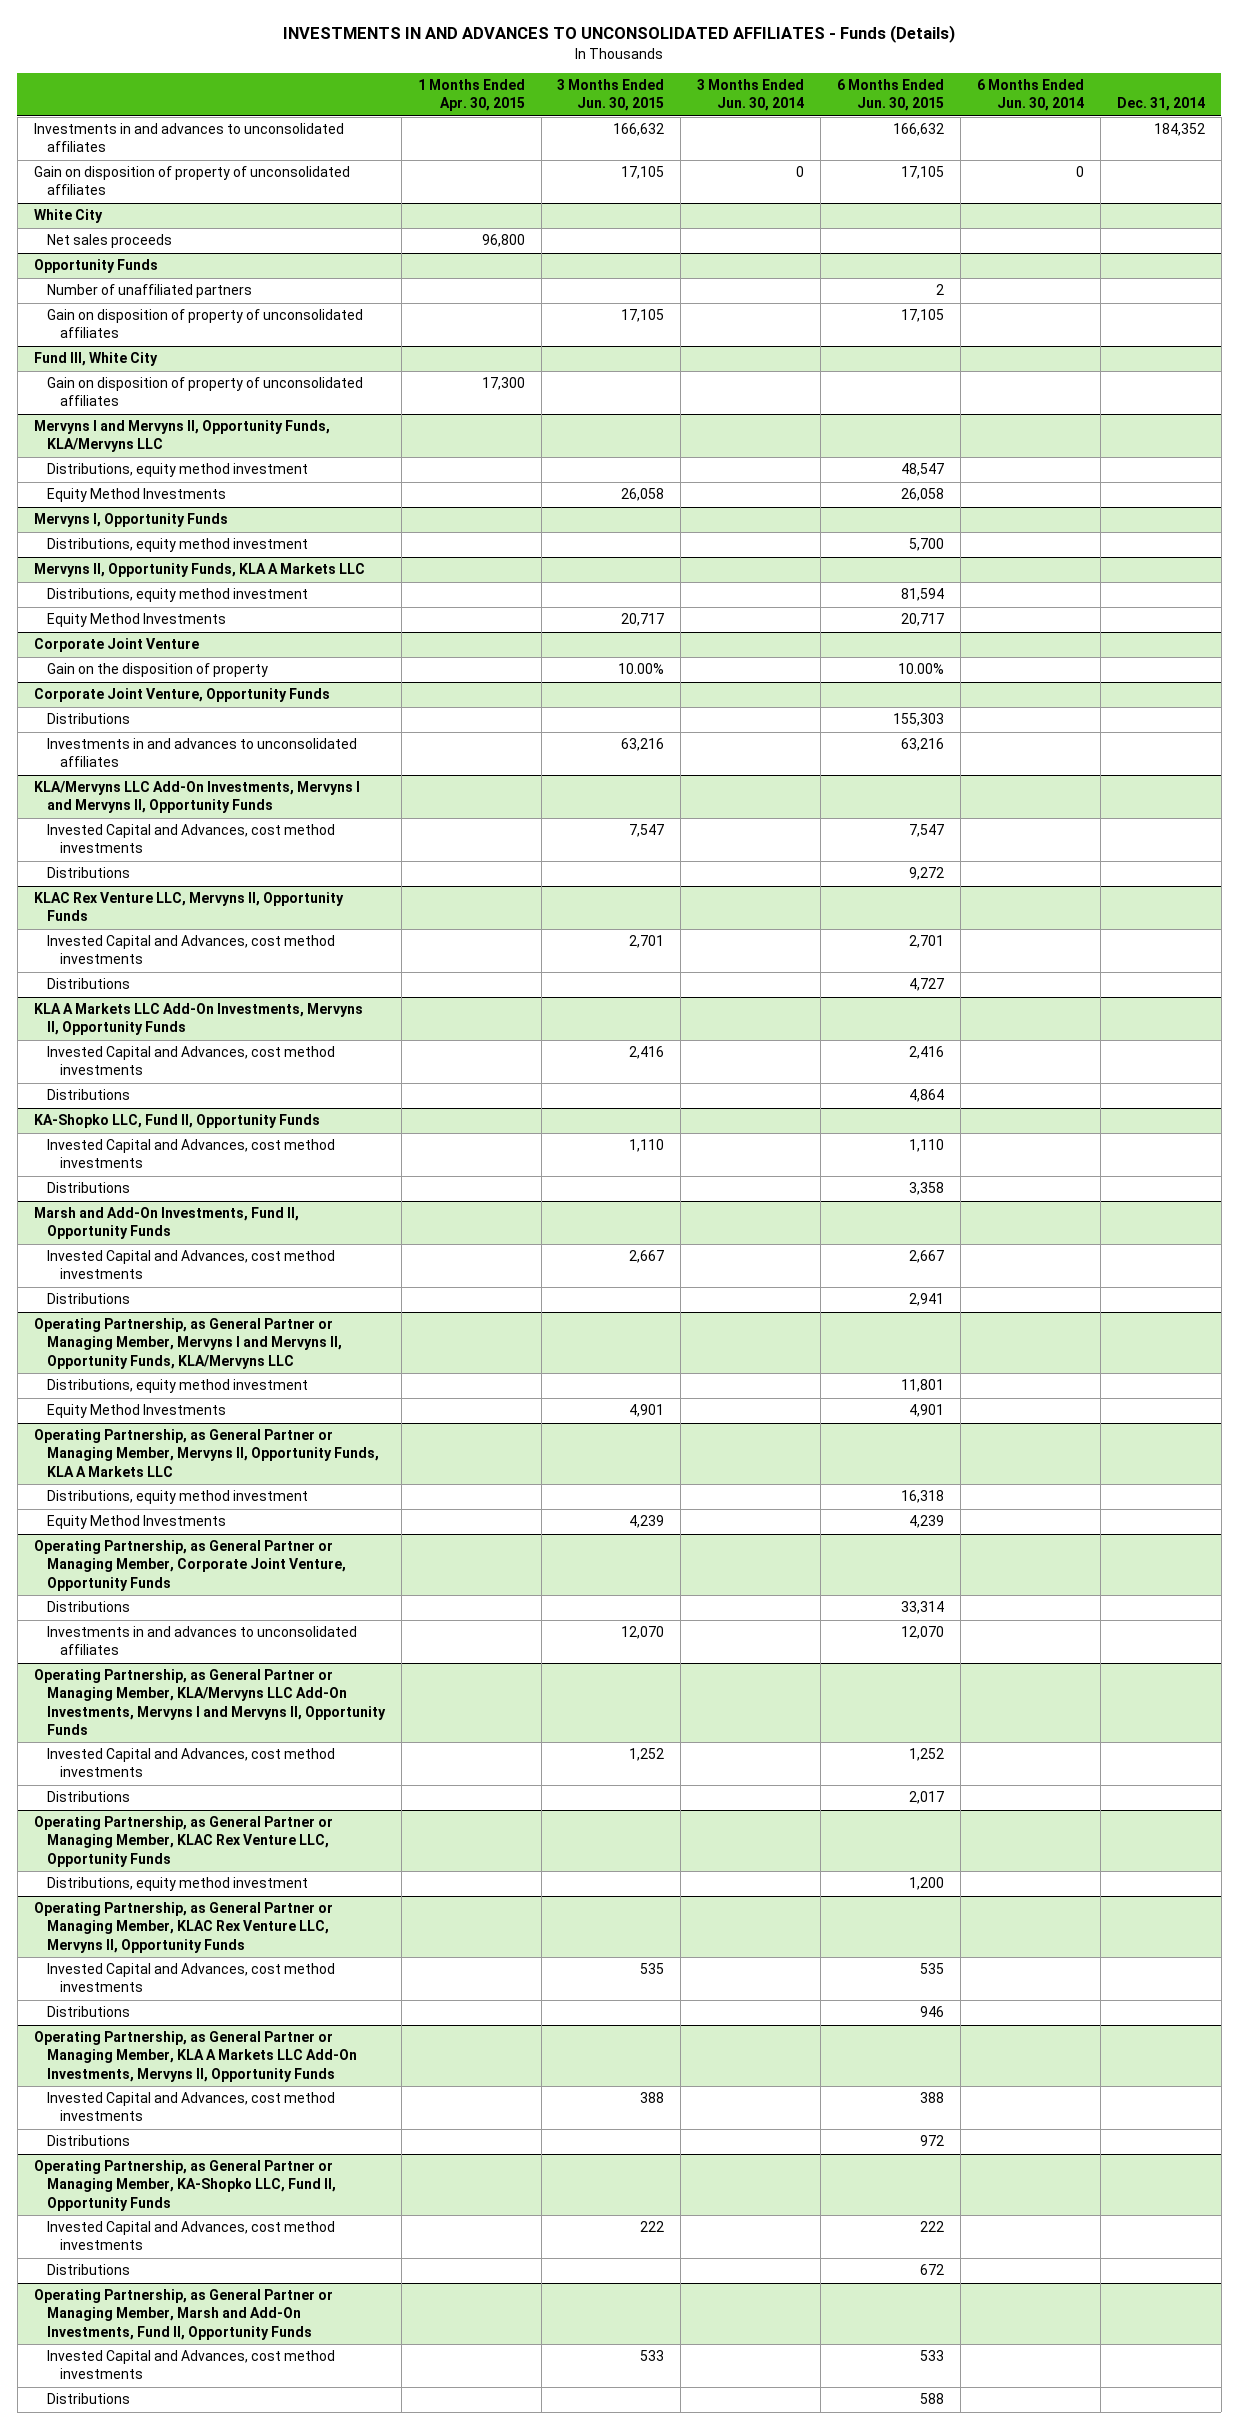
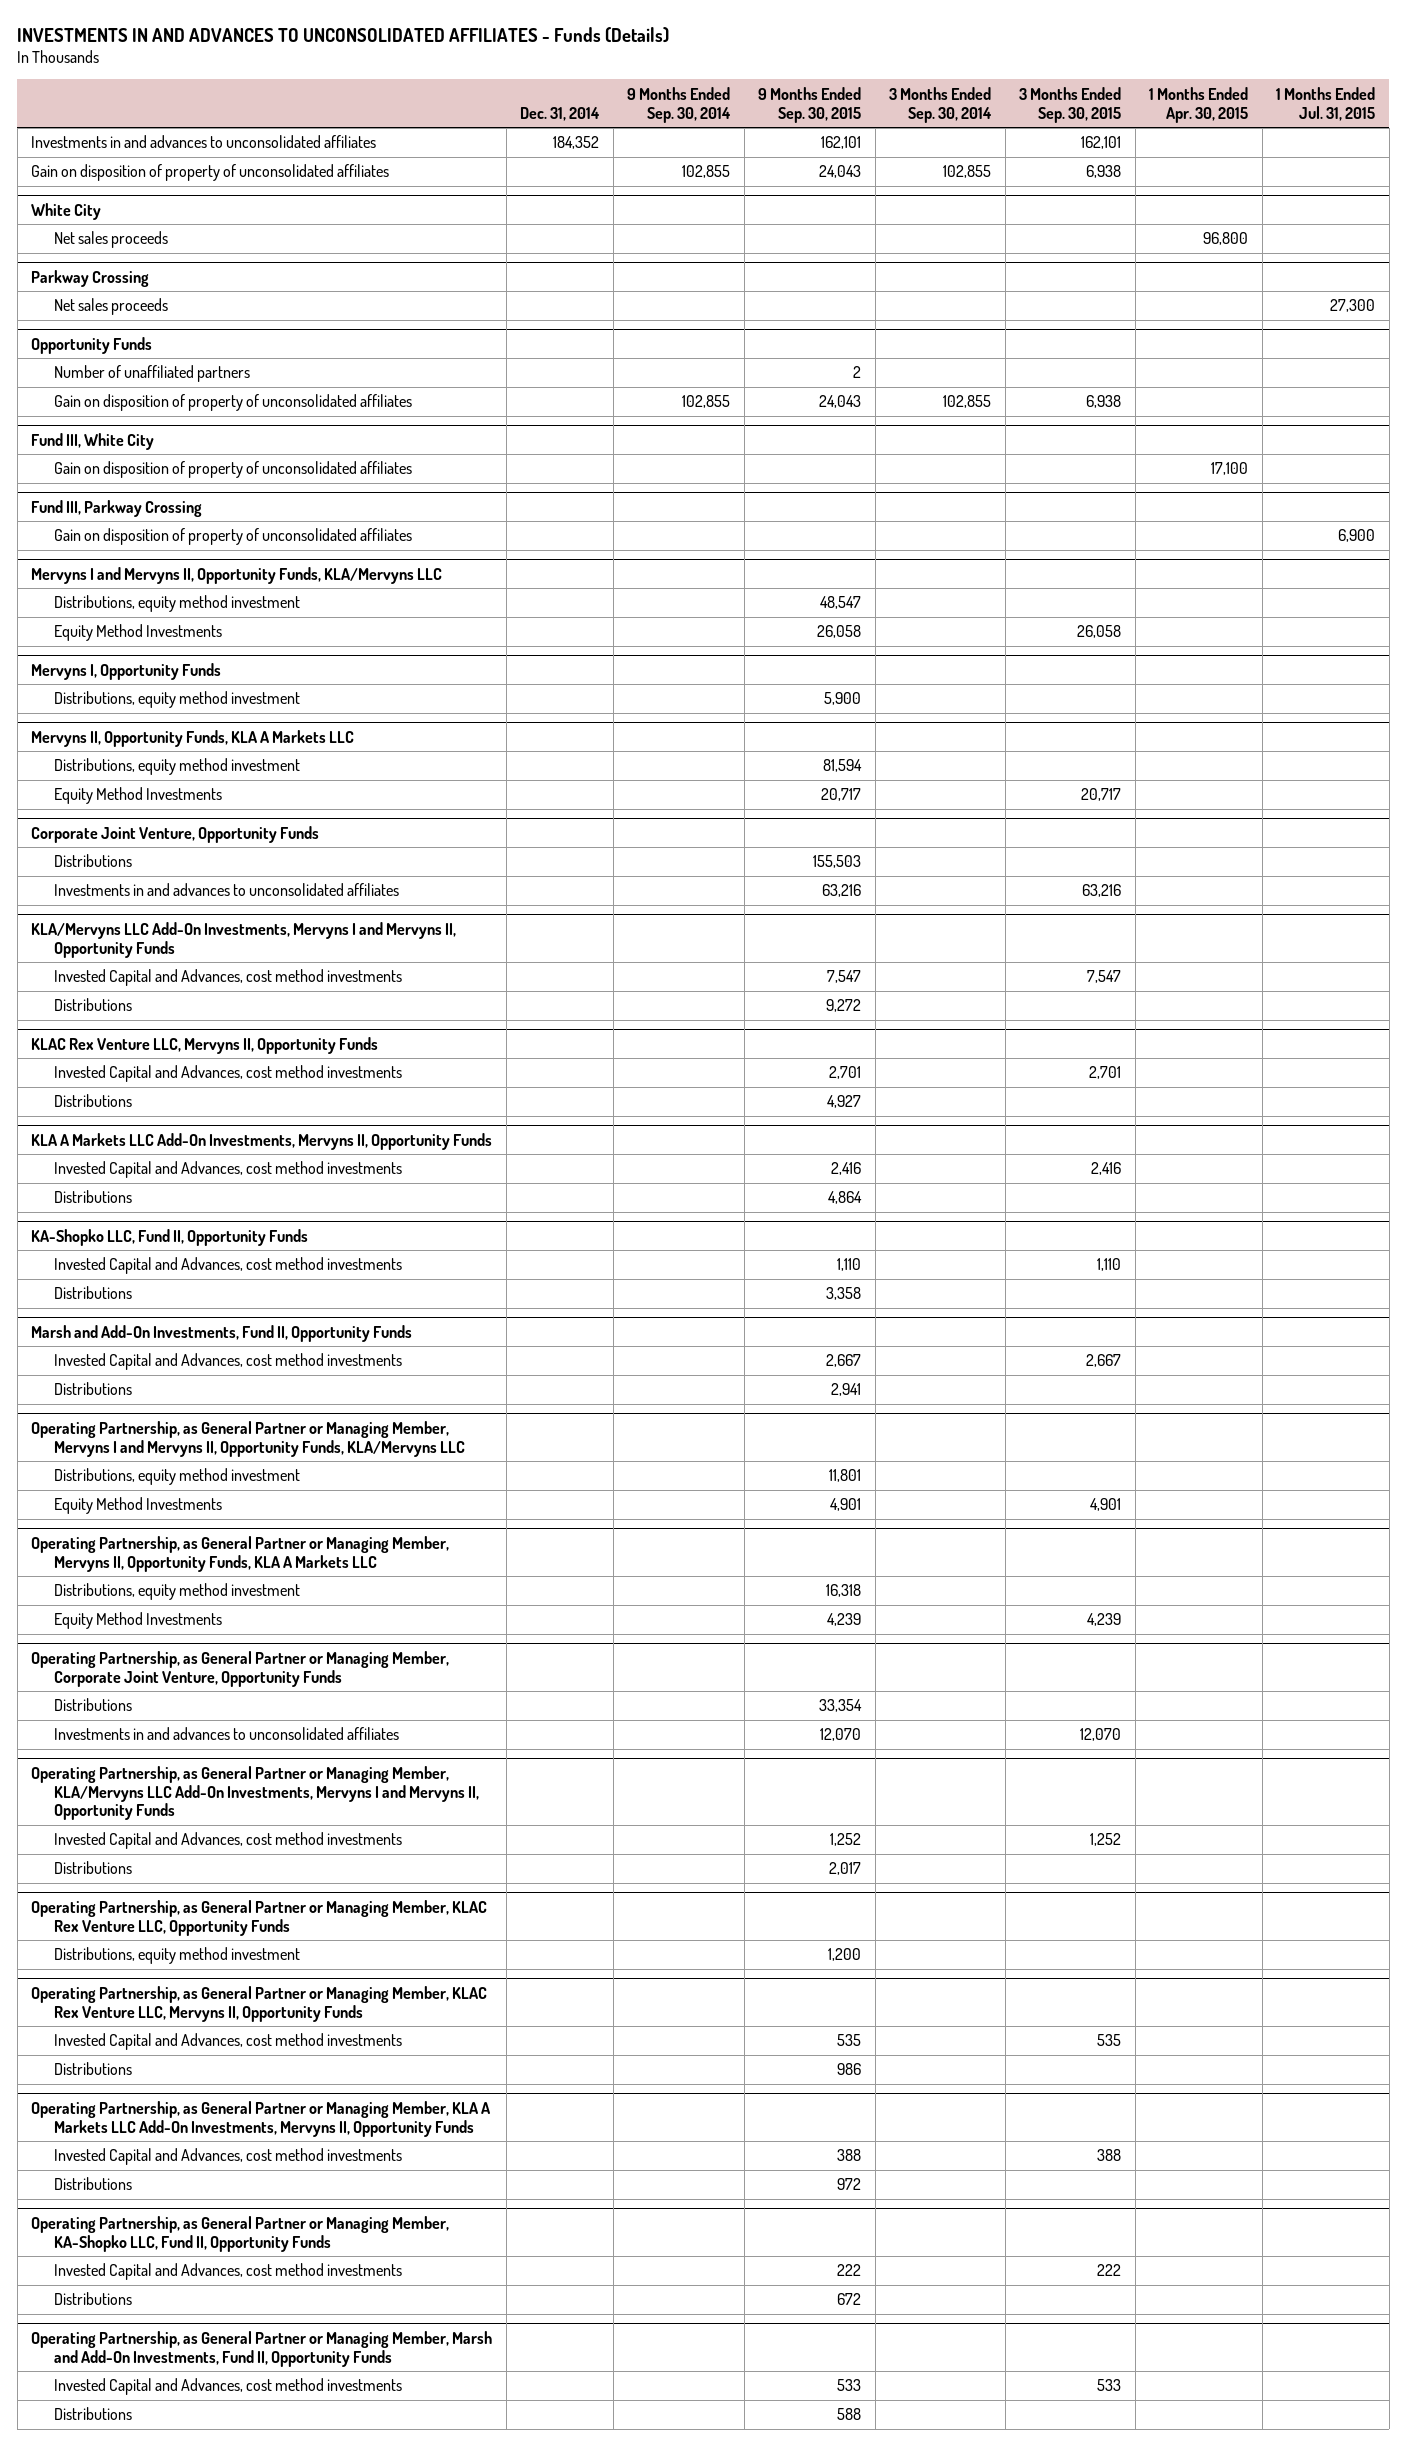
[557,79,665,112] 3 Months Ended Jun. 30, 2015 -> none
[697,79,805,112] 3 Months Ended Jun. 30, 2014 -> none
[837,79,945,112] 6 Months Ended Jun. 30, 2015 -> none
[976,79,1084,112] 6 Months Ended Jun. 30, 2014 -> none
none -> [627,86,732,123] 9 Months Ended Sep. 30, 2014
none -> [758,86,862,123] 9 Months Ended Sep. 30, 2015
none -> [889,86,993,123] 3 Months Ended Sep. 30, 2014
none -> [1019,86,1122,123] 3 Months Ended Sep. 30, 2015
none -> [1276,86,1376,121] 1 Months Ended Jul. 31, 2015
none -> [31,269,150,287] Parkway Crossing
none -> [54,298,169,316] Net sales proceeds
[481,377,525,391] 17,300 -> [1211,462,1249,476] 17,100
none -> [31,499,203,517] Fund III, Parkway Crossing
none -> [54,528,413,546] Gain on disposition of property of unconsolidated affiliates
[33,638,199,653] Corporate Joint Venture -> none
[46,663,268,678] Gain on the disposition of property -> none

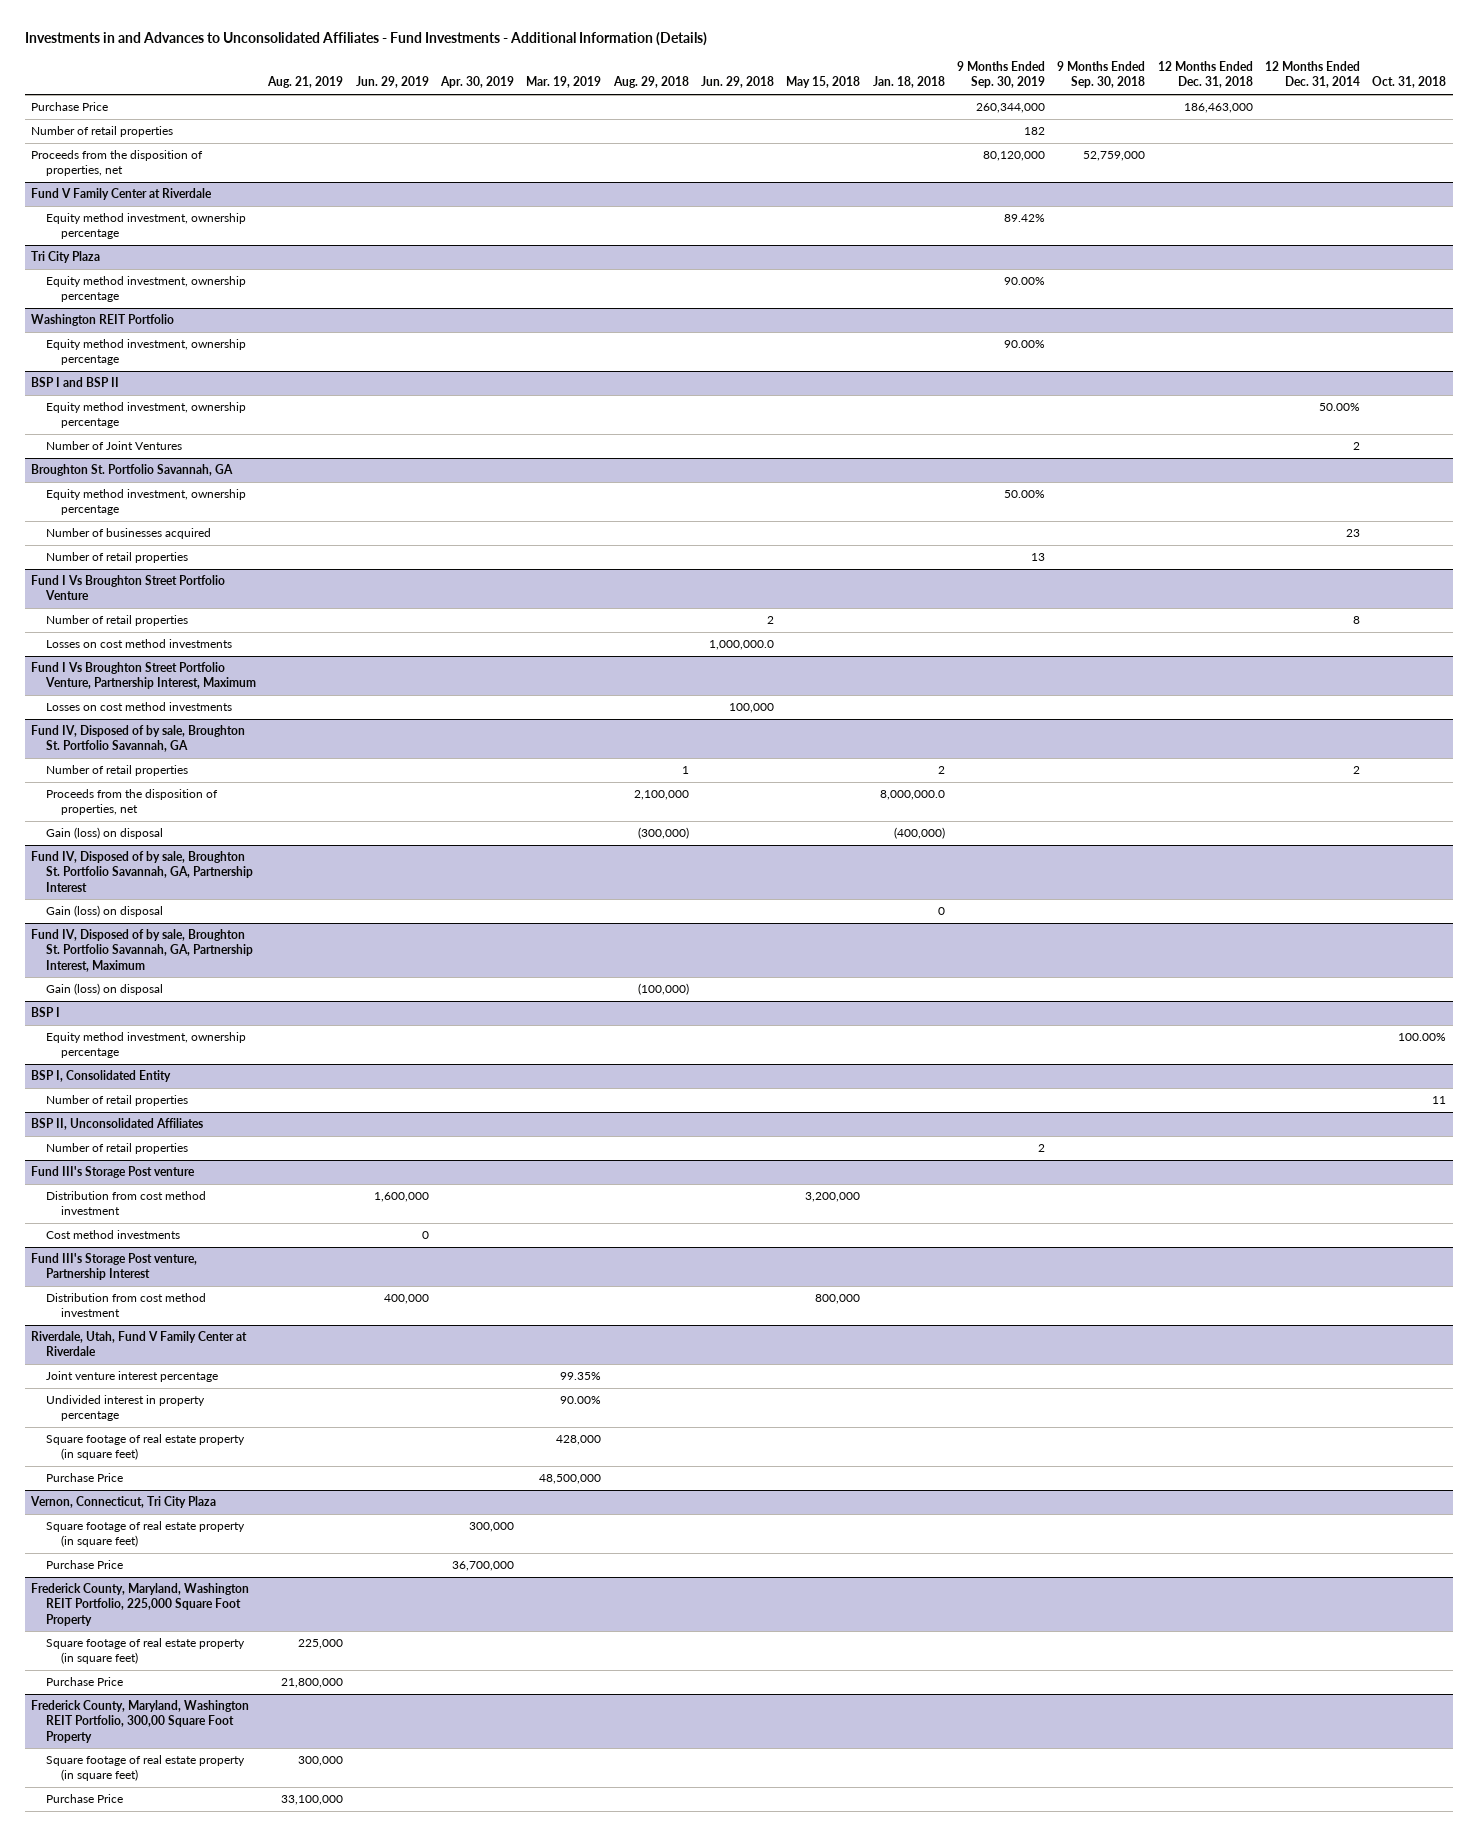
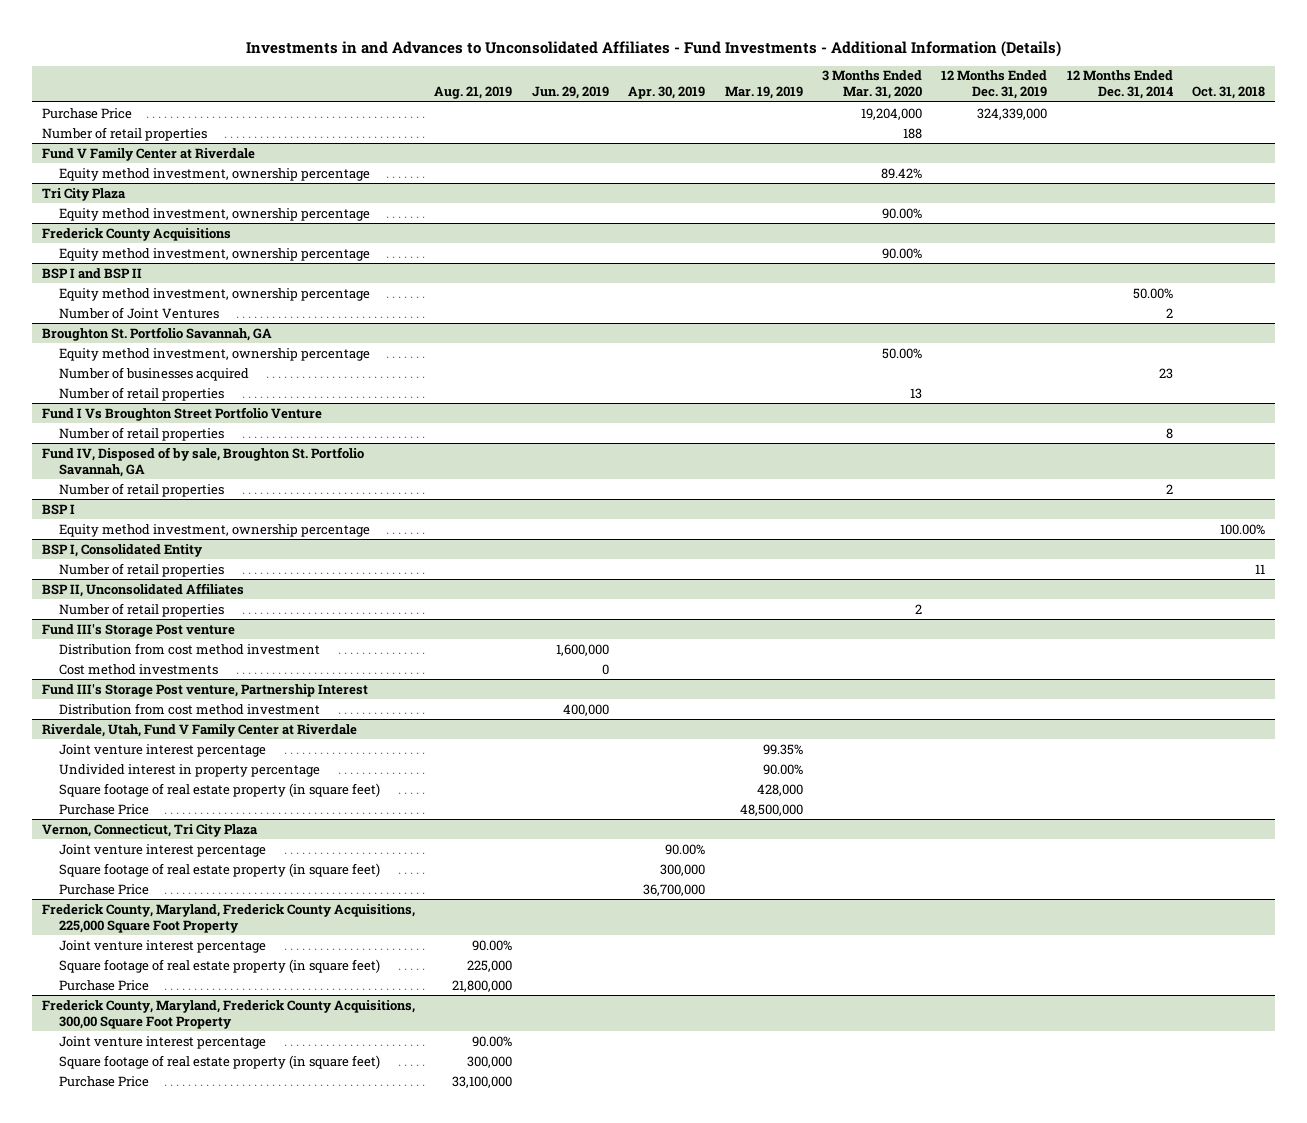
[612,76,689,89] Aug. 29, 2018 -> none
[701,76,775,89] Jun. 29, 2018 -> none
[786,76,861,89] May 15, 2018 -> none
[872,76,945,89] Jan. 18, 2018 -> none
[957,61,1046,89] 9 Months Ended Sep. 30, 2019 -> none
[1057,61,1146,89] 9 Months Ended Sep. 30, 2018 -> none
[1157,61,1253,89] 12 Months Ended Dec. 31, 2018 -> none
none -> [821,70,922,100] 3 Months Ended Mar. 31, 2020
none -> [941,70,1048,100] 12 Months Ended Dec. 31, 2019
[30,150,203,177] Proceeds from the disposition of properties, net -> none
[30,314,174,327] Washington REIT Portfolio -> none
[46,339,247,366] Equity method investment, ownership percentage -> none
none -> [41,227,231,241] Frederick County Acquisitions
none -> [58,247,370,261] Equity method investment, ownership percentage
[46,639,233,649] Losses on cost method investments -> none
[30,662,257,690] Fund I Vs Broughton Street Portfolio Venture, Partnership Interest, Maximum -> none
[46,702,233,712] Losses on cost method investments -> none
[46,789,219,816] Proceeds from the disposition of properties, net -> none
[46,827,164,840] Gain (loss) on disposal -> none
[30,851,254,892] Fund IV, Disposed of by sale, Broughton St. Portfolio Savannah, GA, Partnership Interest -> none
[46,905,164,918] Gain (loss) on disposal -> none
[30,929,254,972] Fund IV, Disposed of by sale, Broughton St. Portfolio Savannah, GA, Partnership Interest, Maximum -> none
[46,983,164,996] Gain (loss) on disposal -> none
none -> [58,843,266,857] Joint venture interest percentage
[30,1583,249,1626] Frederick County, Maryland, Washington REIT Portfolio, 225,000 Square Foot Property -> [41,903,415,933] Frederick County, Maryland, Frederick County Acquisitions, 225,000 Square Foot Property
none -> [58,939,266,953] Joint venture interest percentage
[30,1700,249,1743] Frederick County, Maryland, Washington REIT Portfolio, 300,00 Square Foot Property -> [41,999,415,1029] Frederick County, Maryland, Frederick County Acquisitions, 300,00 Square Foot Property
none -> [58,1035,266,1049] Joint venture interest percentage

